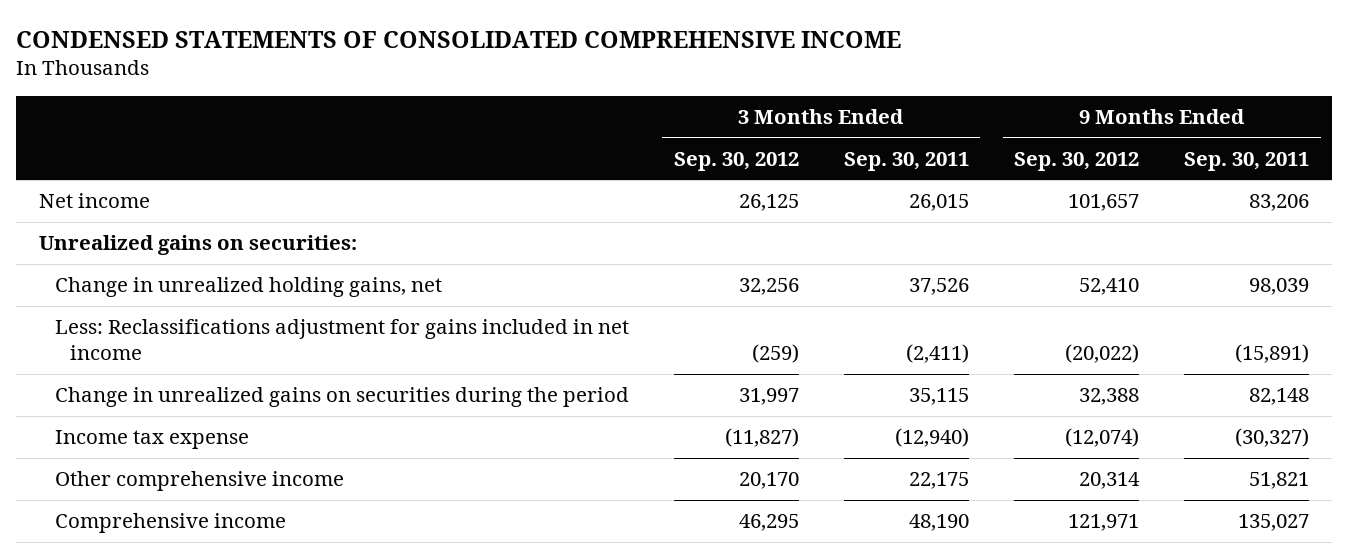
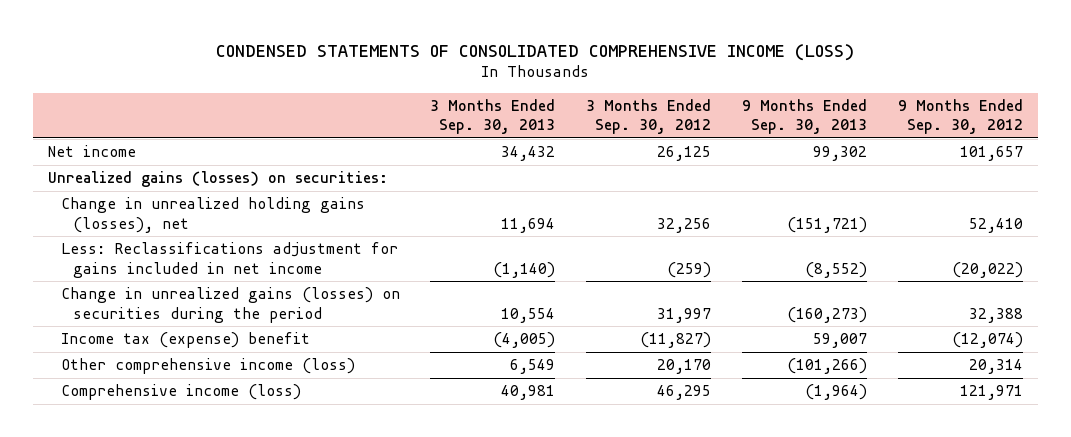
[16,30,902,48] CONDENSED STATEMENTS OF CONSOLIDATED COMPREHENSIVE INCOME -> [216,43,855,61] CONDENSED STATEMENTS OF CONSOLIDATED COMPREHENSIVE INCOME (LOSS)
[843,151,969,171] Sep. 30, 2011 -> none
[1184,151,1310,171] Sep. 30, 2011 -> none
none -> [430,99,556,135] 3 Months Ended Sep. 30, 2013
none -> [741,99,867,135] 9 Months Ended Sep. 30, 2013
[38,235,357,256] Unrealized gains on securities: -> [48,171,389,188] Unrealized gains (losses) on securities:
[54,277,442,298] Change in unrealized holding gains, net -> [60,197,365,233] Change in unrealized holding gains (losses), net
[54,387,629,408] Change in unrealized gains on securities during the period -> [60,287,400,323] Change in unrealized gains (losses) on securities during the period
[54,430,249,450] Income tax expense -> [60,332,310,349] Income tax (expense) benefit
[54,471,344,492] Other comprehensive income -> [60,358,355,375] Other comprehensive income (loss)
[54,513,286,534] Comprehensive income -> [60,384,301,401] Comprehensive income (loss)

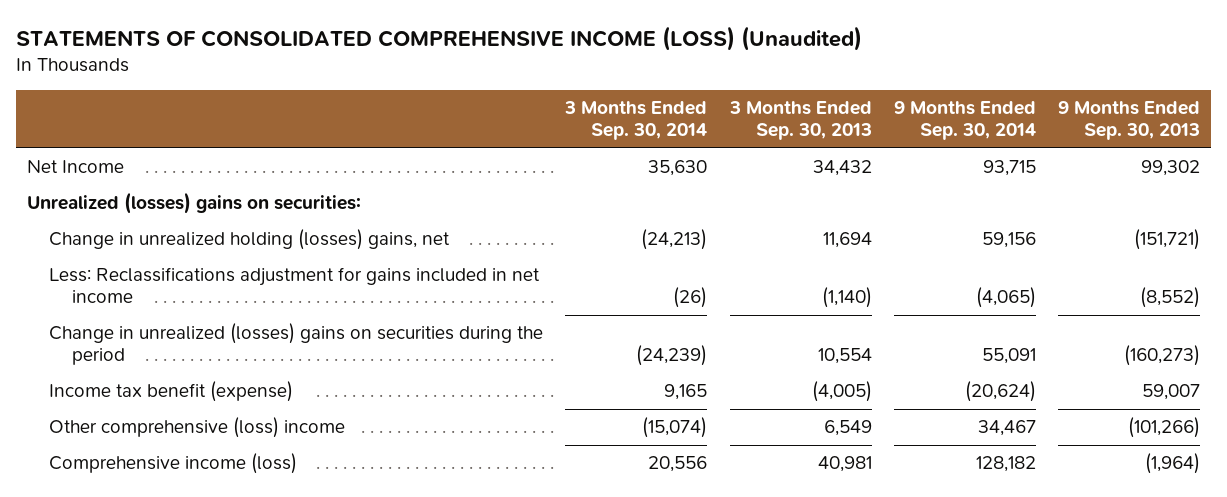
[216,43,855,61] CONDENSED STATEMENTS OF CONSOLIDATED COMPREHENSIVE INCOME (LOSS) -> [16,25,863,51] STATEMENTS OF CONSOLIDATED COMPREHENSIVE INCOME (LOSS) (Unaudited)
[586,99,712,135] 3 Months Ended Sep. 30, 2012 -> none
[897,99,1023,135] 9 Months Ended Sep. 30, 2012 -> none
none -> [564,101,708,141] 3 Months Ended Sep. 30, 2014
none -> [893,101,1036,141] 9 Months Ended Sep. 30, 2014
[48,145,137,158] Net income -> [27,160,125,174] Net Income
[48,171,389,188] Unrealized gains (losses) on securities: -> [27,192,362,215] Unrealized (losses) gains on securities:
[60,197,365,233] Change in unrealized holding gains (losses), net -> [49,229,451,251] Change in unrealized holding (losses) gains, net
[60,287,400,323] Change in unrealized gains (losses) on securities during the period -> [49,323,544,366] Change in unrealized (losses) gains on securities during the period
[60,332,310,349] Income tax (expense) benefit -> [49,381,294,403] Income tax benefit (expense)
[60,358,355,375] Other comprehensive income (loss) -> [49,417,346,439] Other comprehensive (loss) income

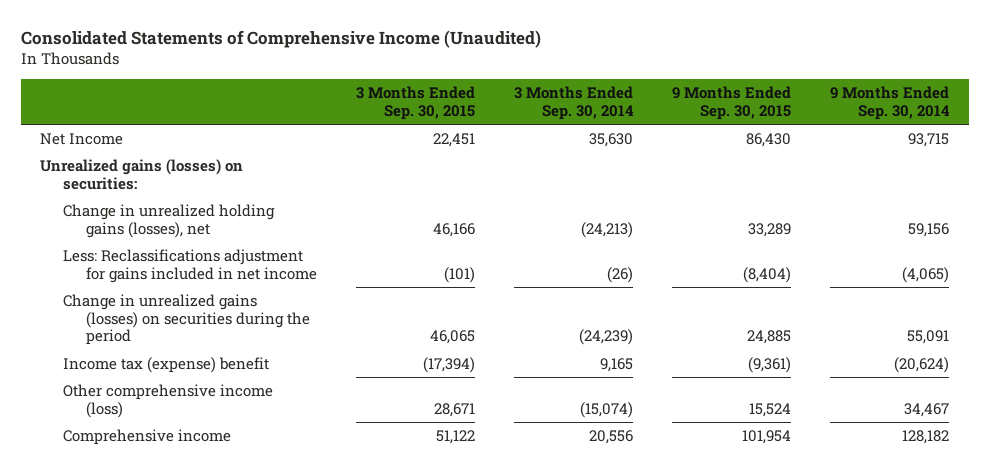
[16,25,863,51] STATEMENTS OF CONSOLIDATED COMPREHENSIVE INCOME (LOSS) (Unaudited) -> [20,30,541,49] Consolidated Statements of Comprehensive Income (Unaudited)
[728,101,872,141] 3 Months Ended Sep. 30, 2013 -> none
[1057,101,1200,141] 9 Months Ended Sep. 30, 2013 -> none
none -> [355,86,475,120] 3 Months Ended Sep. 30, 2015
none -> [672,86,792,120] 9 Months Ended Sep. 30, 2015
[27,192,362,215] Unrealized (losses) gains on securities: -> [40,159,244,190] Unrealized gains (losses) on securities:
[49,229,451,251] Change in unrealized holding (losses) gains, net -> [63,204,276,238] Change in unrealized holding gains (losses), net
[49,323,544,366] Change in unrealized (losses) gains on securities during the period -> [63,294,310,346] Change in unrealized gains (losses) on securities during the period
[49,381,294,403] Income tax benefit (expense) -> [63,357,270,374] Income tax (expense) benefit
[49,417,346,439] Other comprehensive (loss) income -> [63,384,274,418] Other comprehensive income (loss)
[49,453,298,475] Comprehensive income (loss) -> [63,429,232,446] Comprehensive income

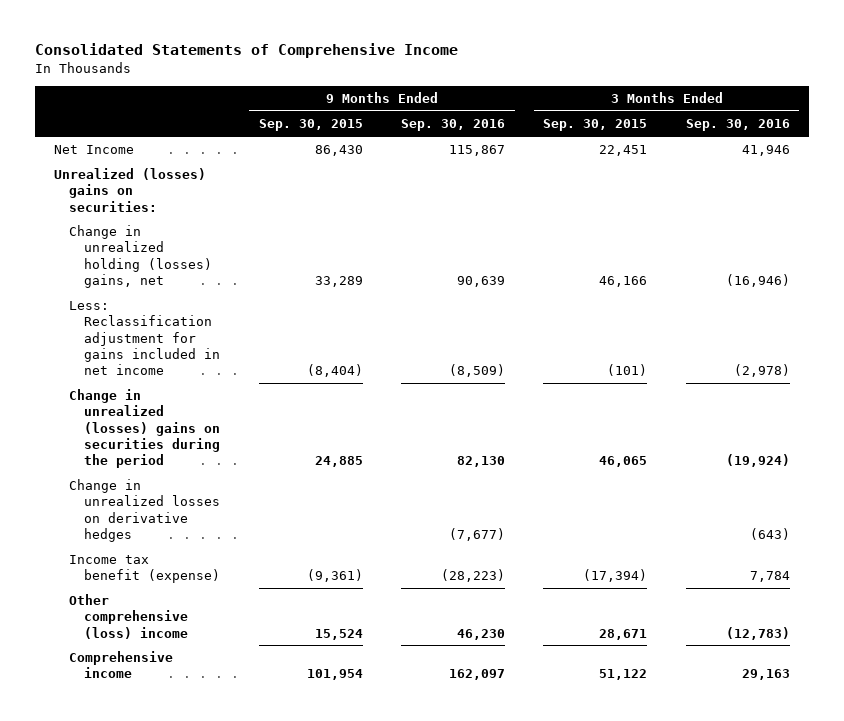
[20,30,541,49] Consolidated Statements of Comprehensive Income (Unaudited) -> [34,43,458,59] Consolidated Statements of Comprehensive Income
[513,86,634,120] 3 Months Ended Sep. 30, 2014 -> none
[830,86,951,120] 9 Months Ended Sep. 30, 2014 -> none
none -> [400,119,505,132] Sep. 30, 2016
none -> [685,119,790,132] Sep. 30, 2016
[40,159,244,190] Unrealized gains (losses) on securities: -> [54,168,207,212] Unrealized (losses) gains on securities:
[63,204,276,238] Change in unrealized holding gains (losses), net -> [69,225,213,288] Change in unrealized holding (losses) gains, net
[63,249,317,283] Less: Reclassifications adjustment for gains included in net income -> [69,301,221,375] Less: Reclassification adjustment for gains included in net income
[63,294,310,346] Change in unrealized gains (losses) on securities during the period -> [69,389,221,468] Change in unrealized (losses) gains on securities during the period
none -> [69,479,221,542] Change in unrealized losses on derivative hedges
[63,357,270,374] Income tax (expense) benefit -> [69,555,221,584] Income tax benefit (expense)
[63,384,274,418] Other comprehensive income (loss) -> [69,594,189,639] Other comprehensive (loss) income

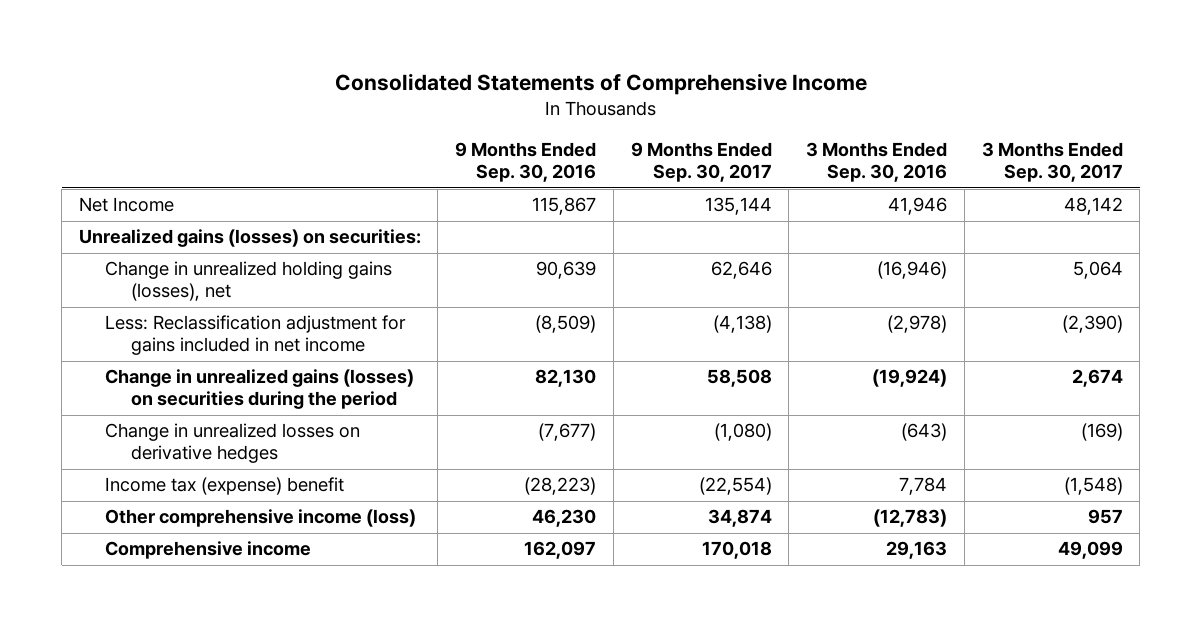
[258,119,363,132] Sep. 30, 2015 -> none
[543,119,648,132] Sep. 30, 2015 -> none
none -> [630,142,772,183] 9 Months Ended Sep. 30, 2017
none -> [981,142,1123,183] 3 Months Ended Sep. 30, 2017
[54,168,207,212] Unrealized (losses) gains on securities: -> [78,229,421,248] Unrealized gains (losses) on securities:
[69,225,213,288] Change in unrealized holding (losses) gains, net -> [104,261,392,302] Change in unrealized holding gains (losses), net
[69,389,221,468] Change in unrealized (losses) gains on securities during the period -> [104,369,414,410] Change in unrealized gains (losses) on securities during the period
[69,555,221,584] Income tax benefit (expense) -> [104,477,344,496] Income tax (expense) benefit
[69,594,189,639] Other comprehensive (loss) income -> [104,509,416,528] Other comprehensive income (loss)

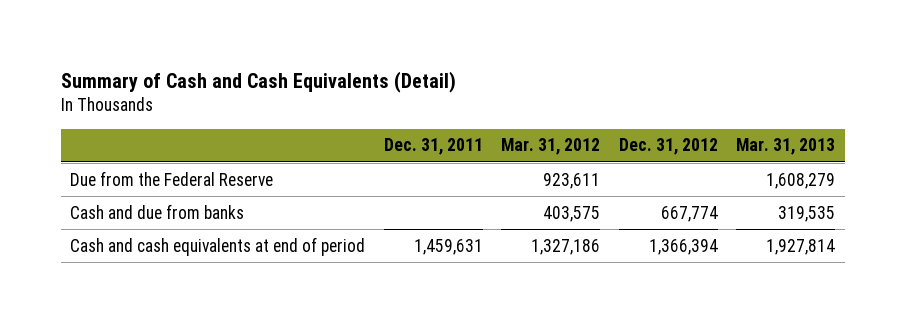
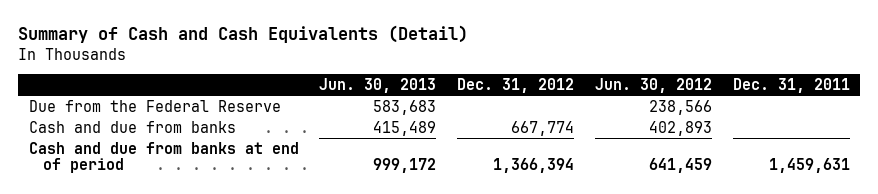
[501,138,601,156] Mar. 31, 2012 -> none
[736,138,836,156] Mar. 31, 2013 -> none
none -> [319,78,437,94] Jun. 30, 2013
none -> [594,78,712,94] Jun. 30, 2012
[70,236,366,256] Cash and cash equivalents at end of period -> [28,141,299,174] Cash and due from banks at end of period

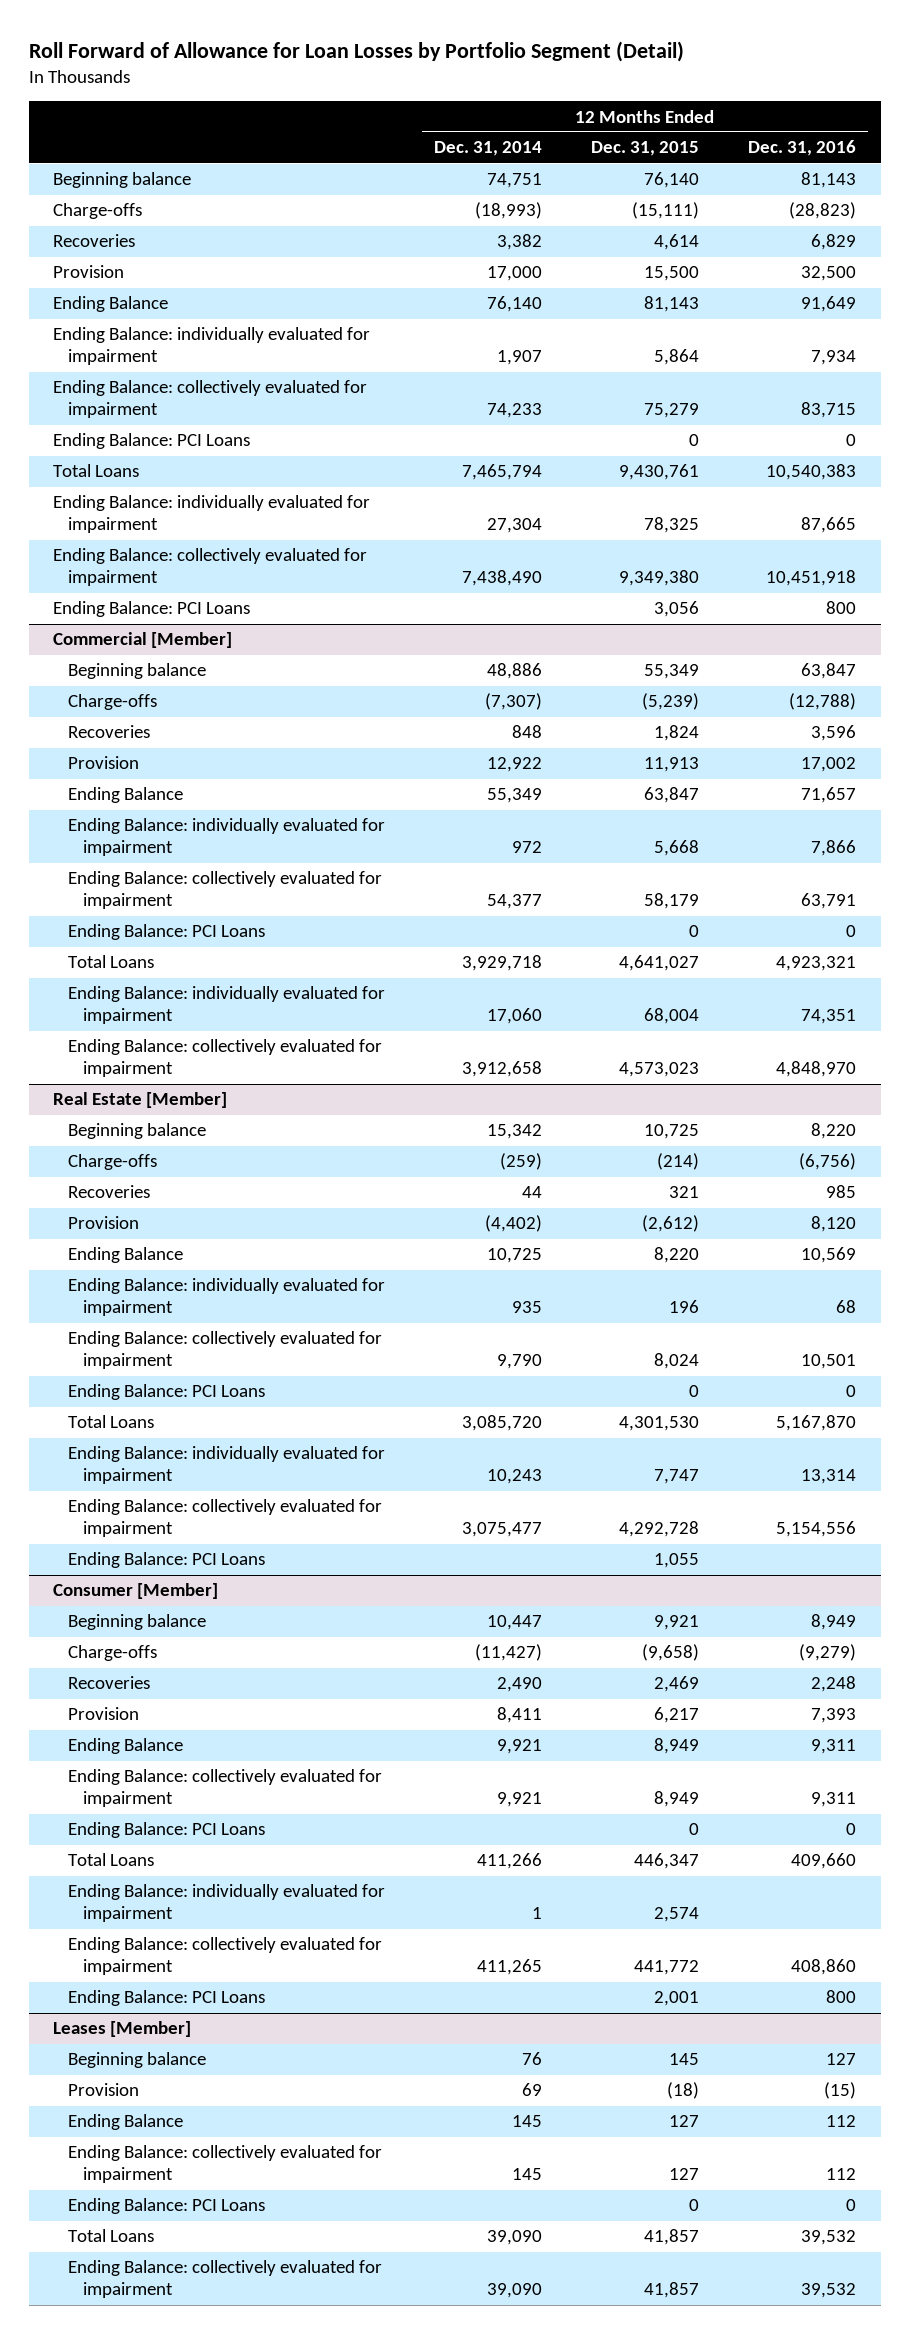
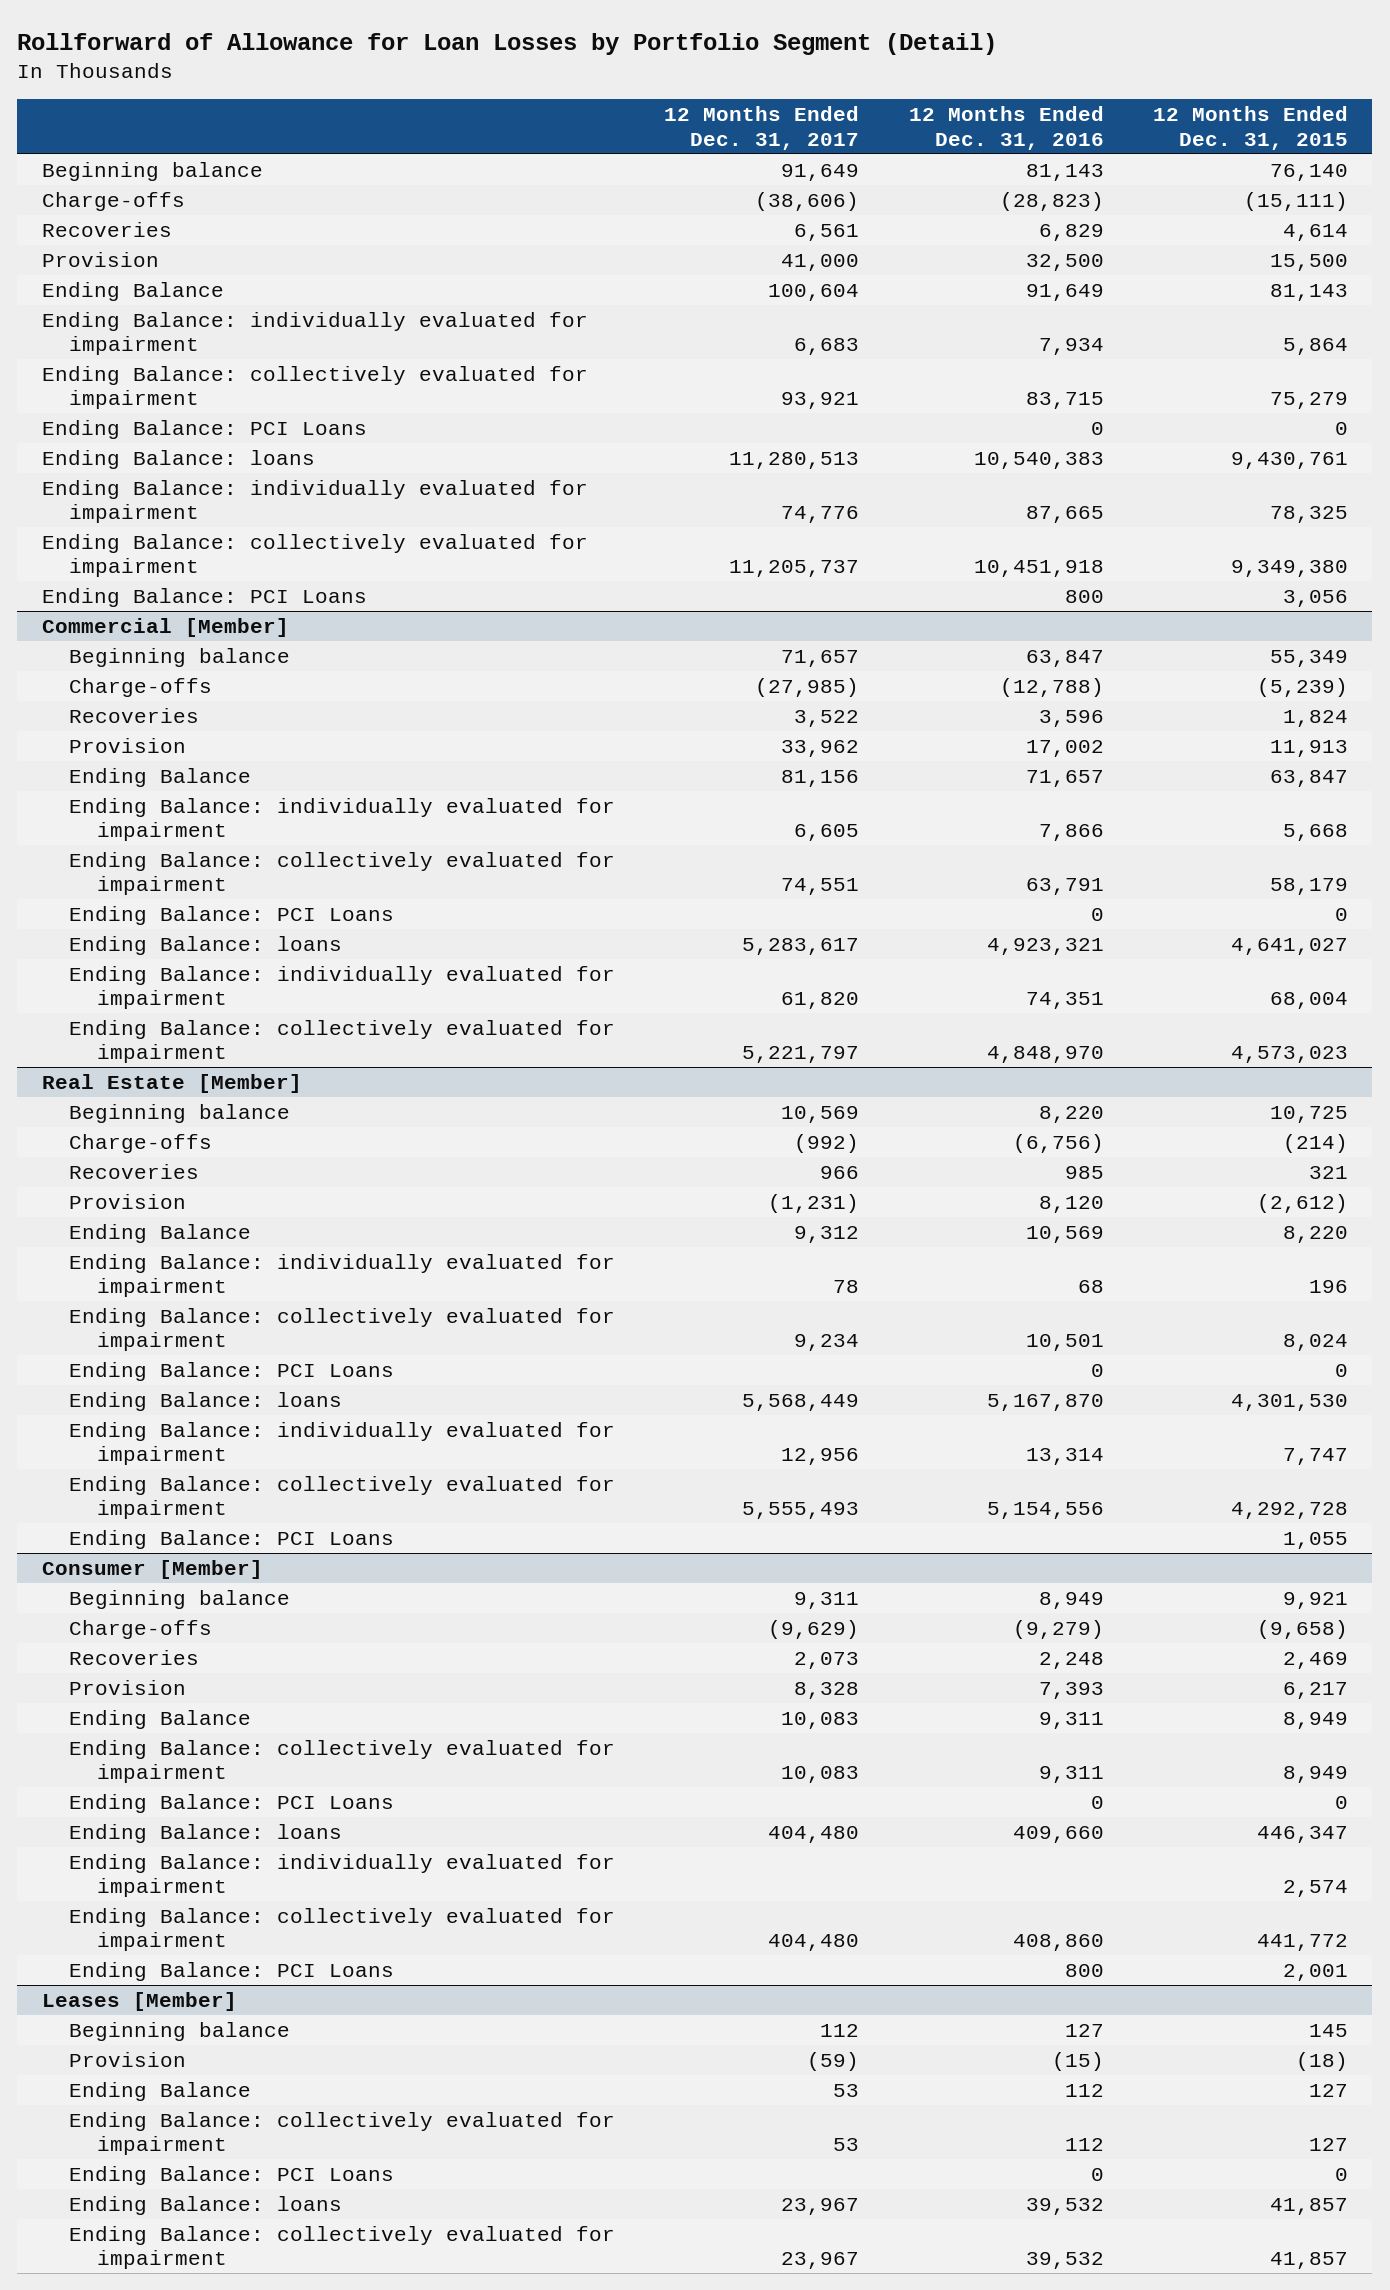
[28,40,684,62] Roll Forward of Allowance for Loan Losses by Portfolio Segment (Detail) -> [17,32,998,55] Rollforward of Allowance for Loan Losses by Portfolio Segment (Detail)
[434,141,543,157] Dec. 31, 2014 -> none
none -> [664,106,860,150] 12 Months Ended Dec. 31, 2017
[53,464,140,478] Total Loans -> [41,449,315,469] Ending Balance: loans
[68,955,155,969] Total Loans -> [69,935,343,955] Ending Balance: loans
[68,1415,155,1429] Total Loans -> [69,1391,343,1411] Ending Balance: loans
[68,1853,155,1867] Total Loans -> [69,1823,343,1843] Ending Balance: loans
[68,2229,155,2243] Total Loans -> [69,2195,343,2215] Ending Balance: loans

